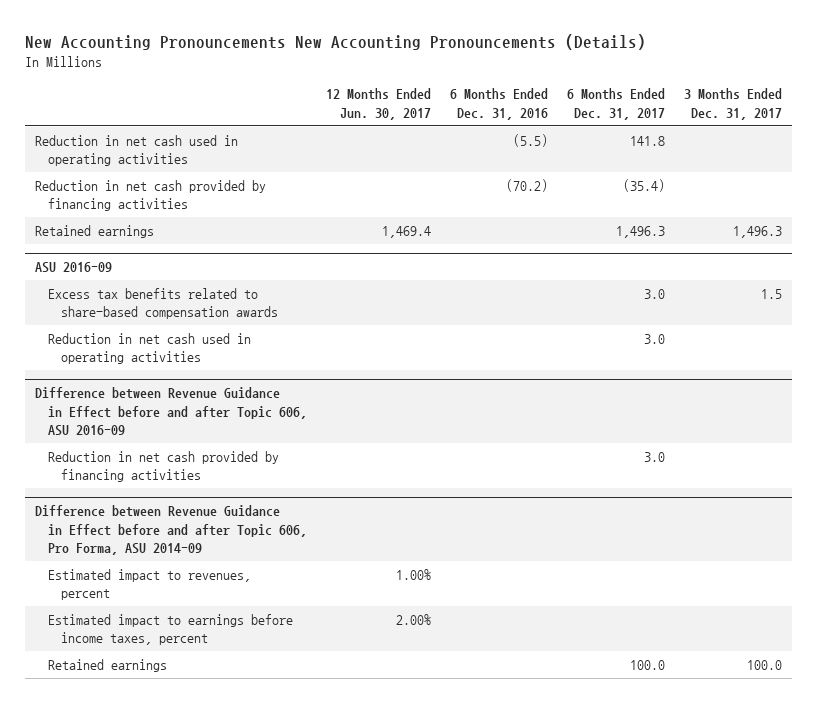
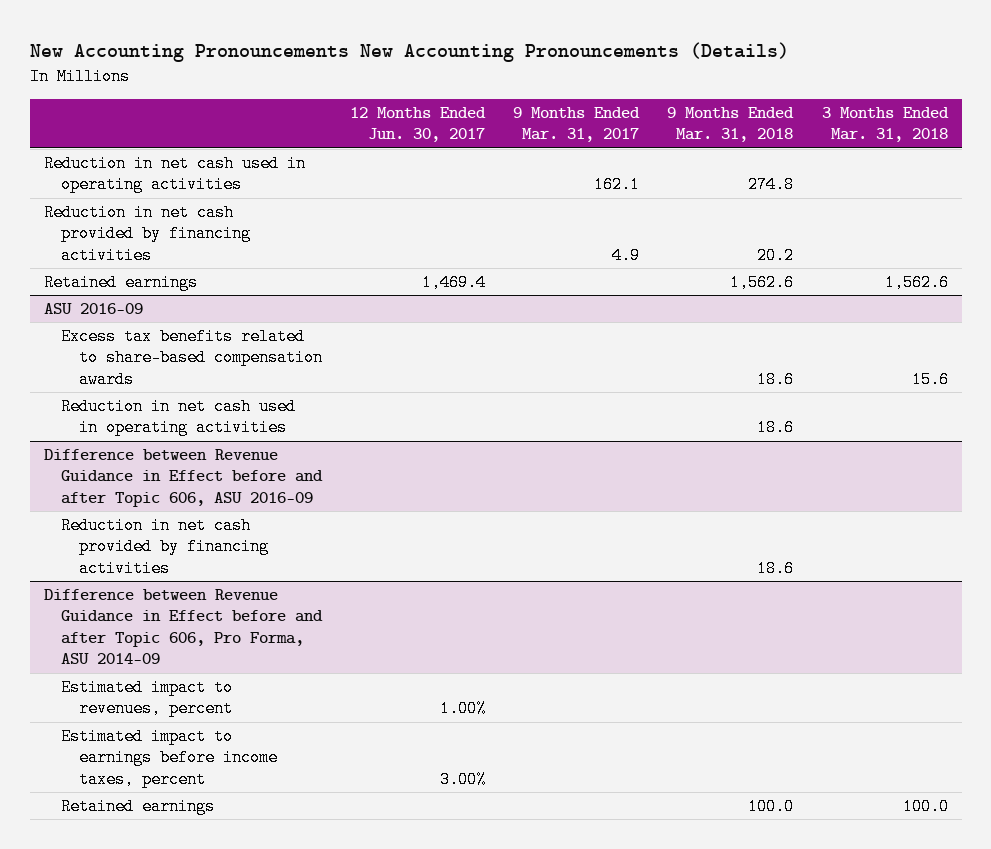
[450,88,549,120] 6 Months Ended Dec. 31, 2016 -> none
[567,88,666,120] 6 Months Ended Dec. 31, 2017 -> none
[684,88,783,120] 3 Months Ended Dec. 31, 2017 -> none
none -> [513,106,641,143] 9 Months Ended Mar. 31, 2017
none -> [667,106,795,143] 9 Months Ended Mar. 31, 2018
none -> [821,106,949,143] 3 Months Ended Mar. 31, 2018
[396,614,432,626] 2.00% -> [440,770,487,788] 3.00%

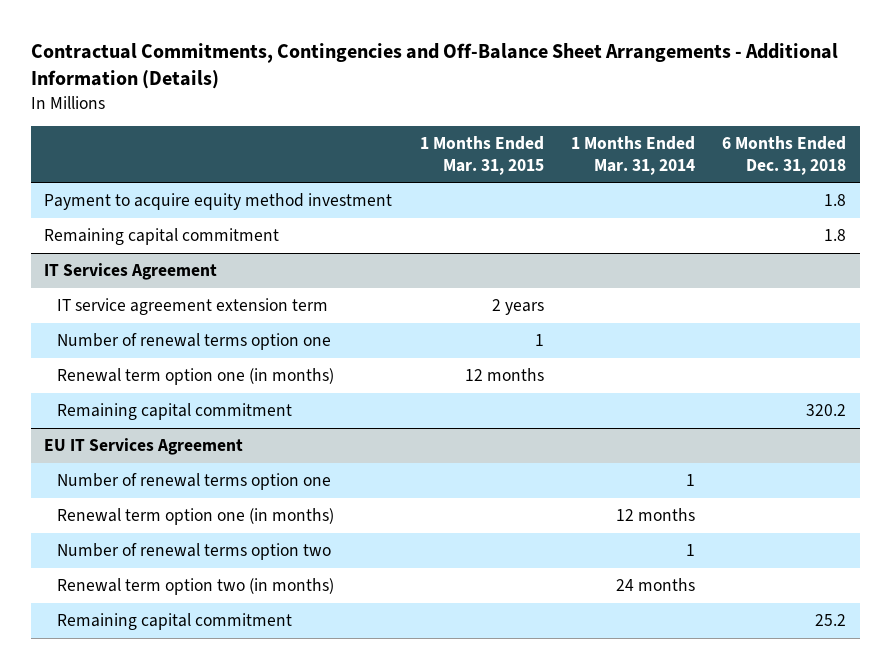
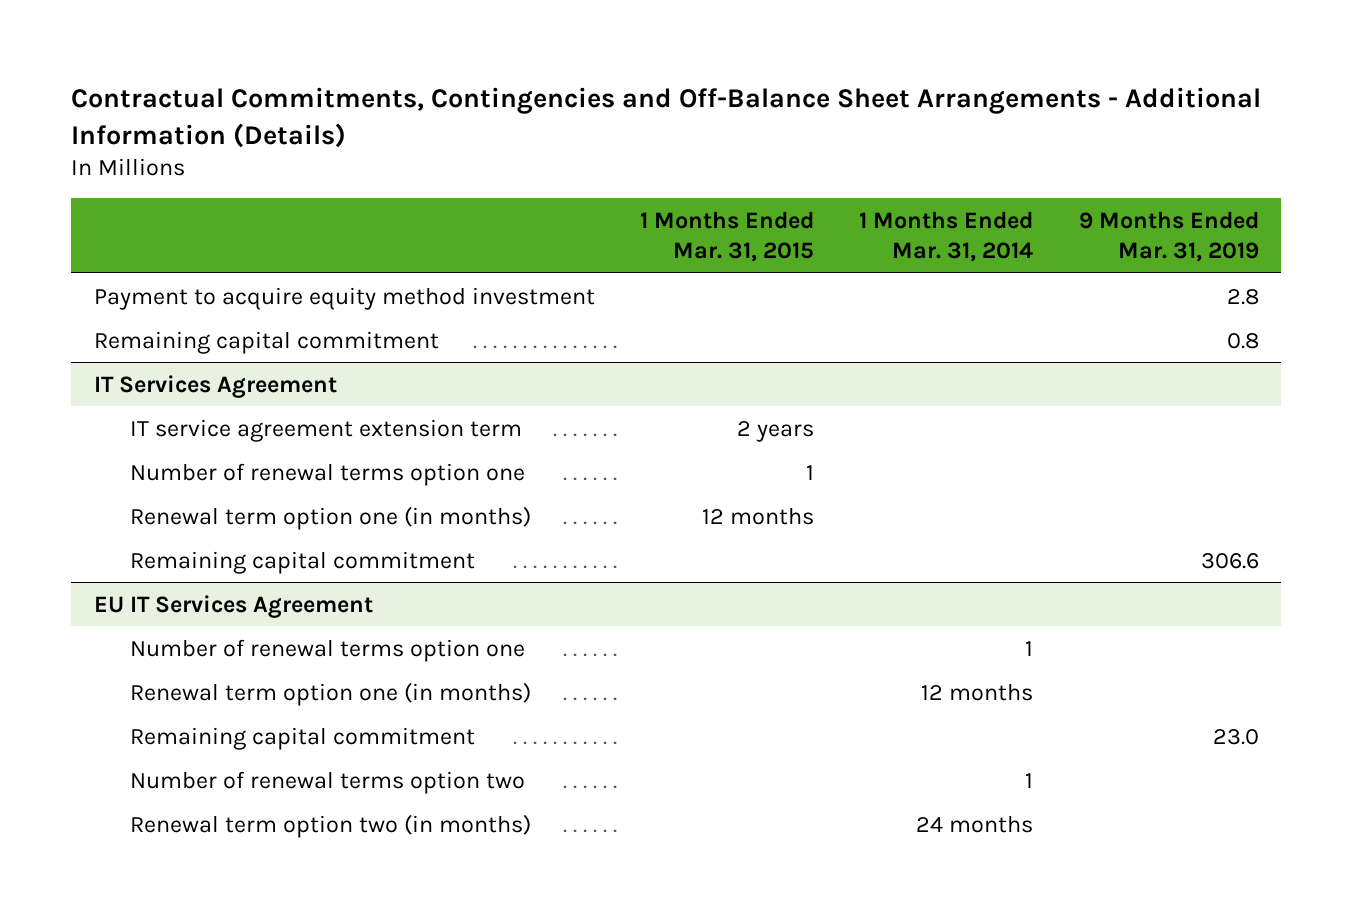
[722,136,847,175] 6 Months Ended Dec. 31, 2018 -> none
none -> [1078,210,1259,262] 9 Months Ended Mar. 31, 2019
[56,613,292,631] Remaining capital commitment -> [129,726,475,750] Remaining capital commitment

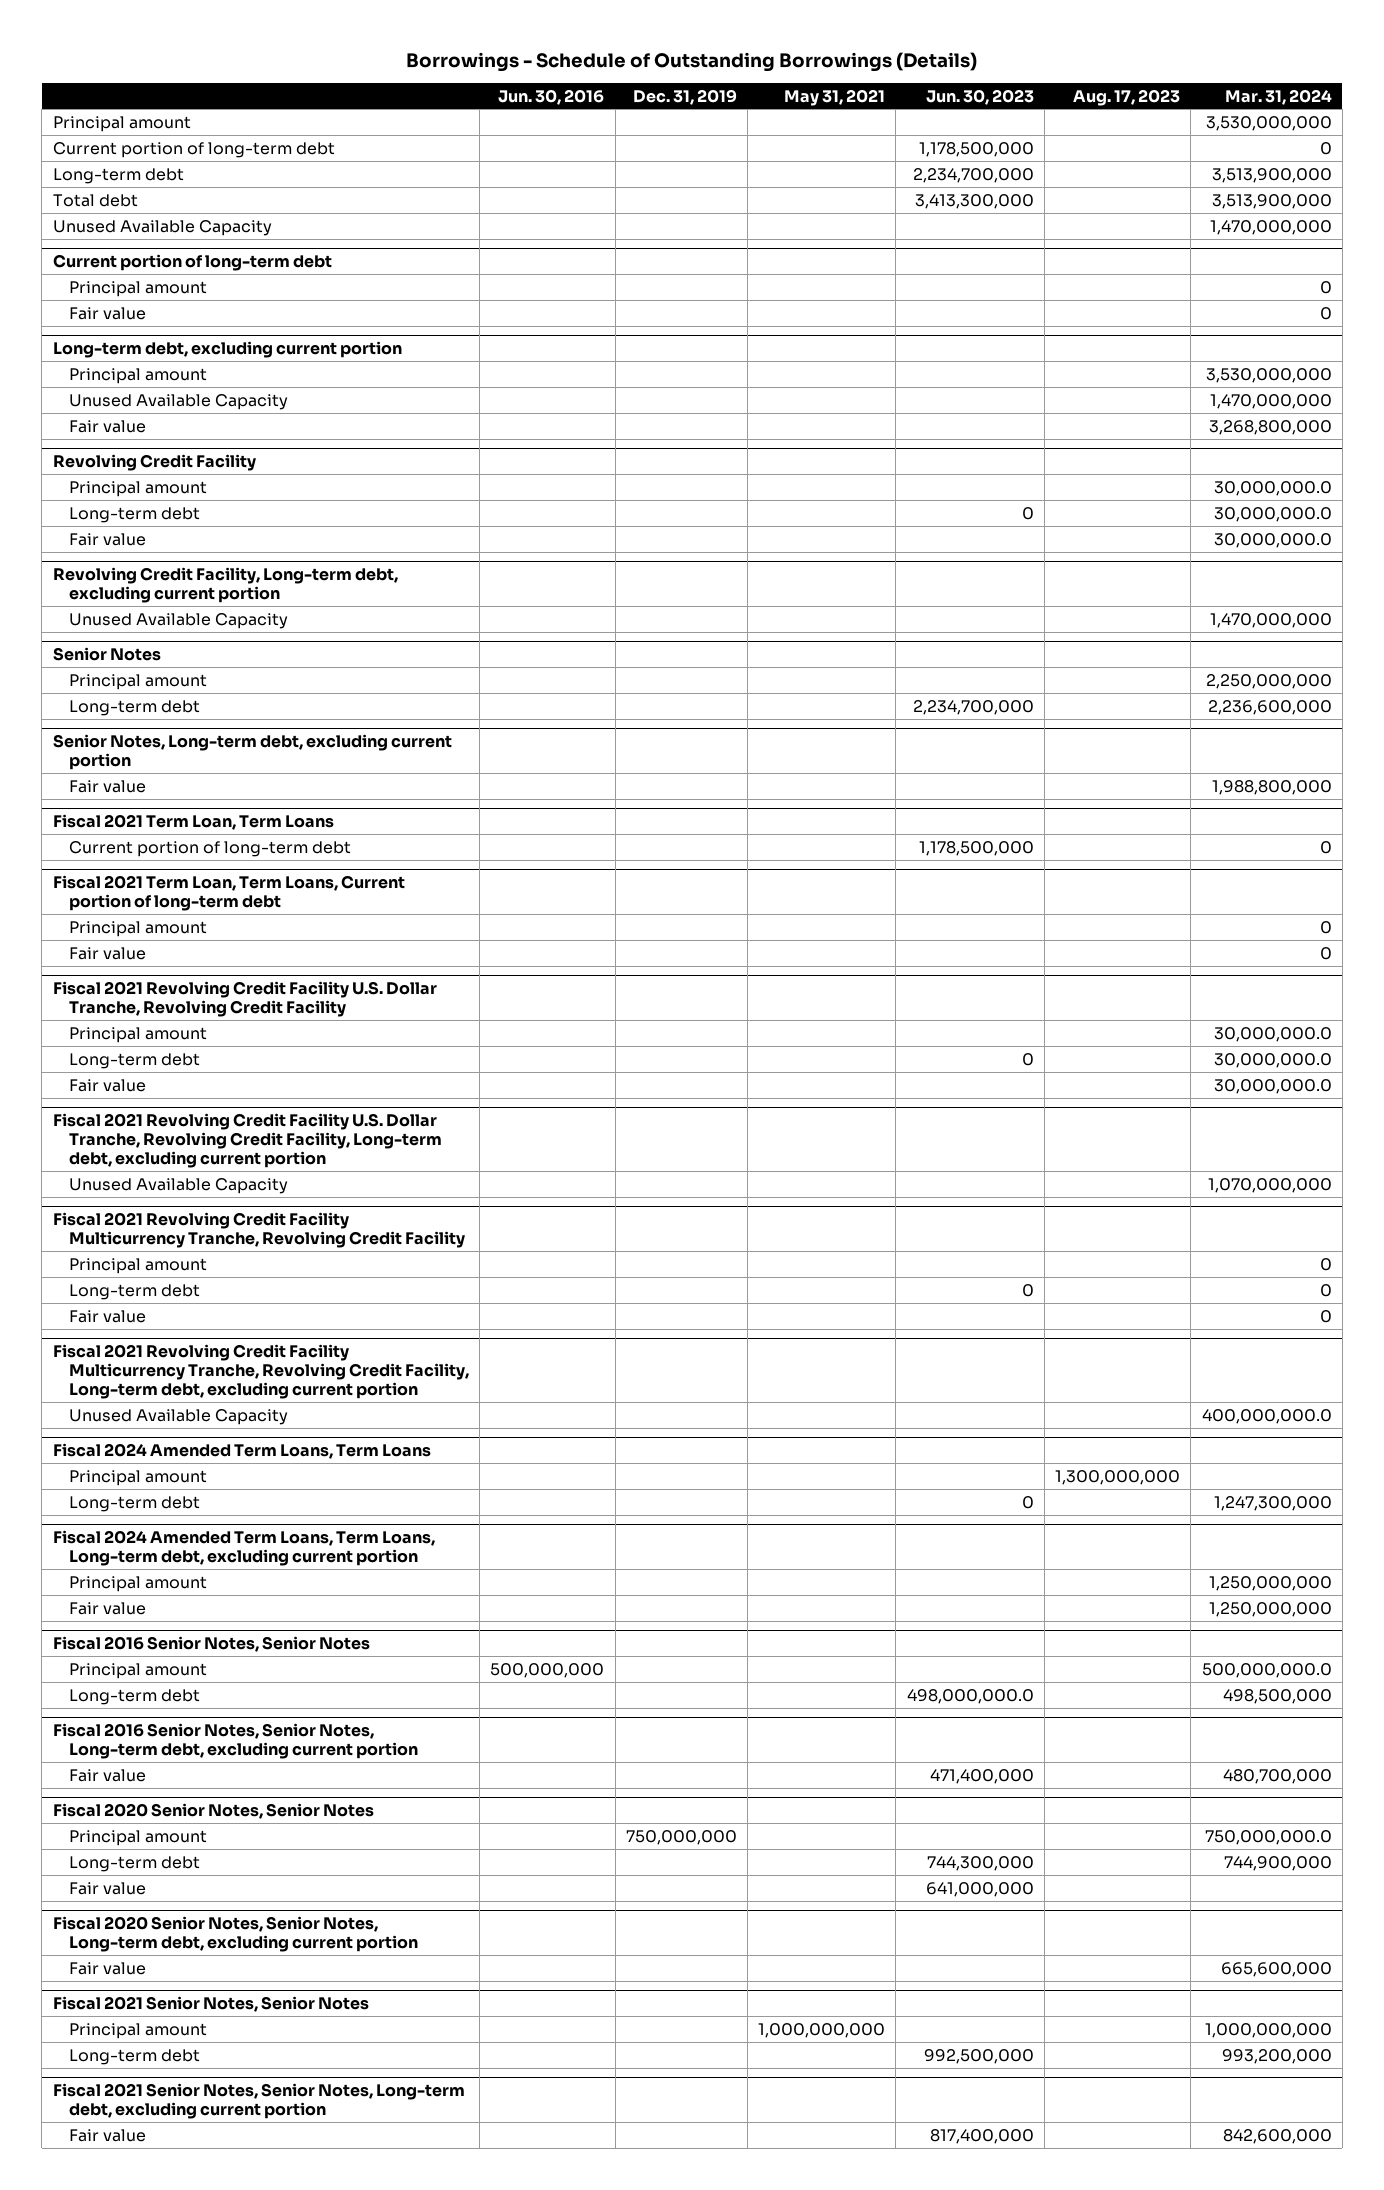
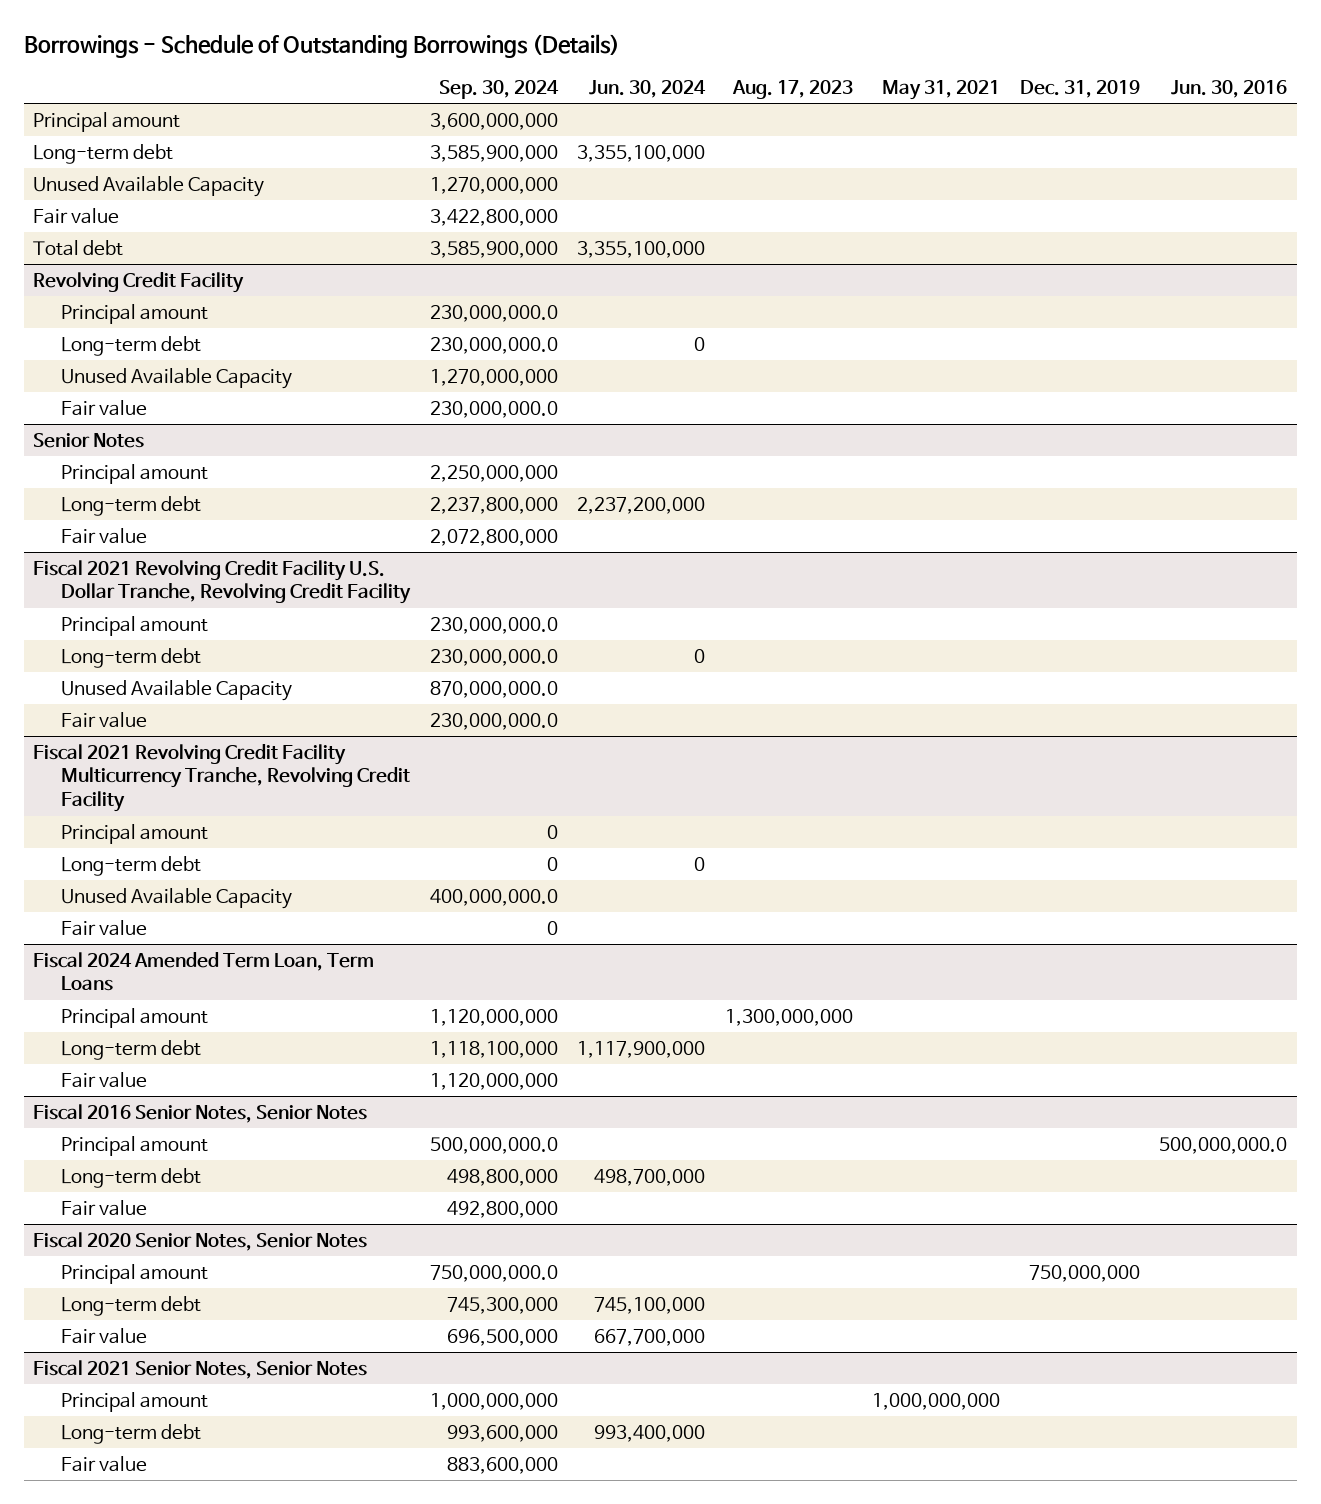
[925,88,1034,105] Jun. 30, 2023 -> none
[1224,88,1332,105] Mar. 31, 2024 -> none
none -> [438,79,559,99] Sep. 30, 2024
none -> [589,79,707,98] Jun. 30, 2024
[52,141,335,158] Current portion of long-term debt -> none
[52,254,332,272] Current portion of long-term debt -> none
[68,280,207,297] Principal amount -> none
[68,306,146,320] Fair value -> none
[52,341,402,359] Long-term debt, excluding current portion -> none
[68,367,207,384] Principal amount -> none
[68,393,288,410] Unused Available Capacity -> none
[68,419,146,433] Fair value -> none
none -> [33,207,120,224] Fair value
[52,193,138,207] Total debt -> [33,239,124,256] Total debt
none -> [61,367,293,389] Unused Available Capacity
[52,567,398,604] Revolving Credit Facility, Long-term debt, excluding current portion -> none
[68,612,288,629] Unused Available Capacity -> none
[52,734,452,771] Senior Notes, Long-term debt, excluding current portion -> none
[68,779,146,793] Fair value -> none
[52,814,334,831] Fiscal 2021 Term Loan, Term Loans -> none
[68,840,351,857] Current portion of long-term debt -> none
[52,875,405,912] Fiscal 2021 Term Loan, Term Loans, Current portion of long-term debt -> none
[68,920,207,937] Principal amount -> none
[68,946,146,960] Fair value -> none
none -> [61,527,148,544] Fair value
none -> [61,679,293,701] Unused Available Capacity
[52,1113,442,1169] Fiscal 2021 Revolving Credit Facility U.S. Dollar Tranche, Revolving Credit Facility, Long-term debt, excluding current portion -> none
[68,1177,288,1194] Unused Available Capacity -> none
none -> [61,887,293,909] Unused Available Capacity
[52,1344,469,1400] Fiscal 2021 Revolving Credit Facility Multicurrency Tranche, Revolving Credit Facility, Long-term debt, excluding current portion -> none
[68,1408,288,1425] Unused Available Capacity -> none
[52,1443,431,1460] Fiscal 2024 Amended Term Loans, Term Loans -> [33,951,375,992] Fiscal 2024 Amended Term Loan, Term Loans
[52,1530,435,1567] Fiscal 2024 Amended Term Loans, Term Loans, Long-term debt, excluding current portion -> none
[68,1575,207,1592] Principal amount -> none
[68,1601,146,1615] Fair value -> none
none -> [61,1071,148,1088] Fair value
[490,1662,605,1678] 500,000,000 -> [1159,1136,1288,1154] 500,000,000.0
[52,1723,418,1760] Fiscal 2016 Senior Notes, Senior Notes, Long-term debt, excluding current portion -> none
[68,1768,146,1782] Fair value -> none
none -> [61,1199,148,1216] Fair value
[52,1916,418,1953] Fiscal 2020 Senior Notes, Senior Notes, Long-term debt, excluding current portion -> none
[68,1961,146,1975] Fair value -> none
[52,2083,465,2120] Fiscal 2021 Senior Notes, Senior Notes, Long-term debt, excluding current portion -> none
[68,2128,146,2142] Fair value -> none
none -> [61,1455,148,1472] Fair value

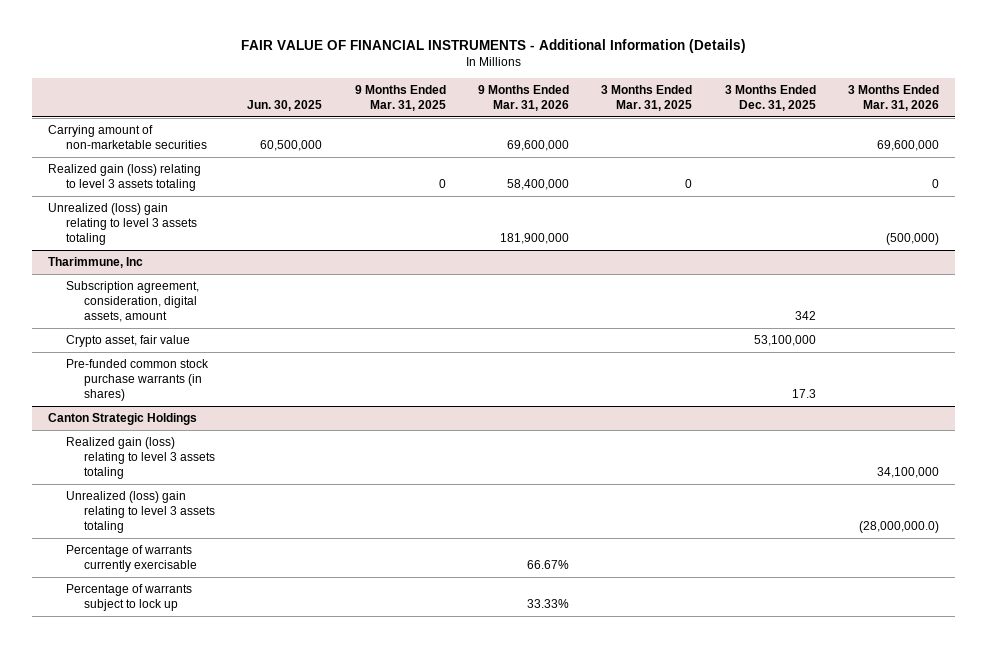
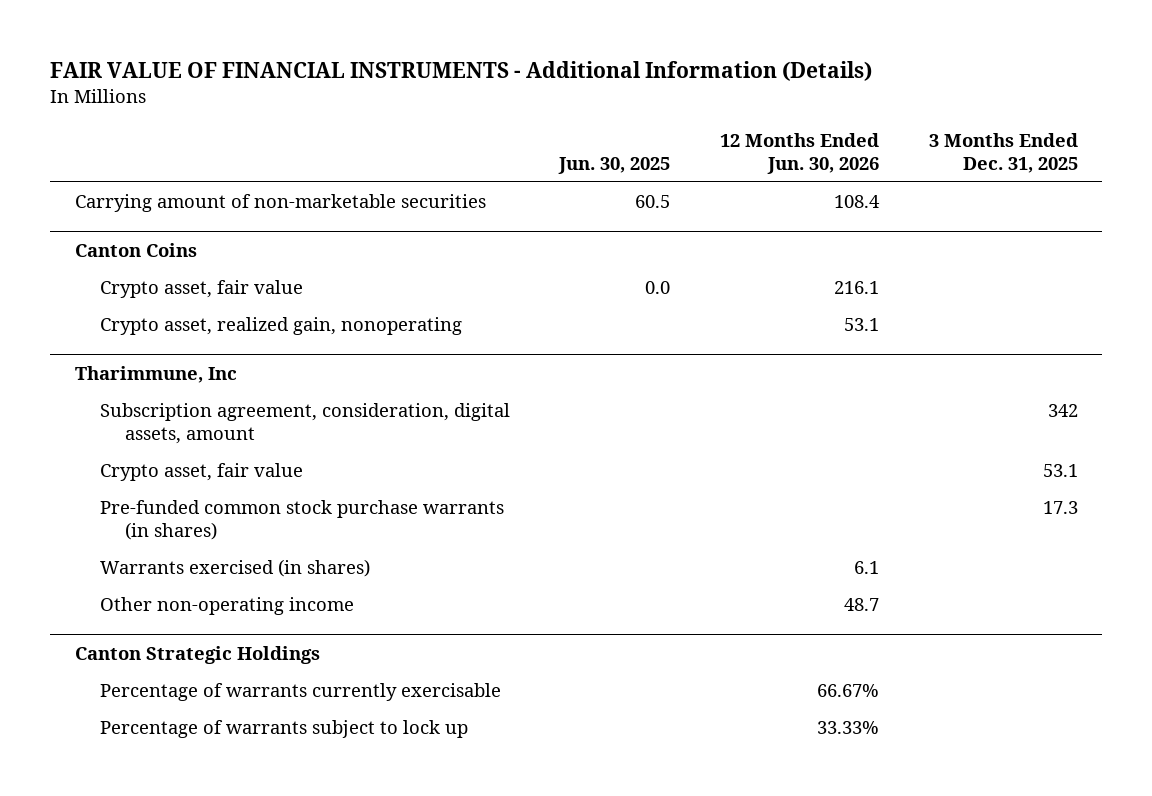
[354,84,446,111] 9 Months Ended Mar. 31, 2025 -> none
[477,84,569,111] 9 Months Ended Mar. 31, 2026 -> none
[601,84,693,111] 3 Months Ended Mar. 31, 2025 -> none
[848,84,940,111] 3 Months Ended Mar. 31, 2026 -> none
none -> [719,132,879,175] 12 Months Ended Jun. 30, 2026
[48,163,202,191] Realized gain (loss) relating to level 3 assets totaling -> none
[48,202,198,245] Unrealized (loss) gain relating to level 3 assets totaling -> none
[260,139,323,151] 60,500,000 -> [635,195,671,209] 60.5
none -> [74,242,197,257] Canton Coins
none -> [99,280,303,299] Crypto asset, fair value
none -> [99,317,462,336] Crypto asset, realized gain, nonoperating
[753,334,816,346] 53,100,000 -> [1042,464,1078,478] 53.1
none -> [99,559,370,578] Warrants exercised (in shares)
none -> [99,597,354,616] Other non-operating income
[66,436,215,479] Realized gain (loss) relating to level 3 assets totaling -> none
[66,490,215,533] Unrealized (loss) gain relating to level 3 assets totaling -> none

